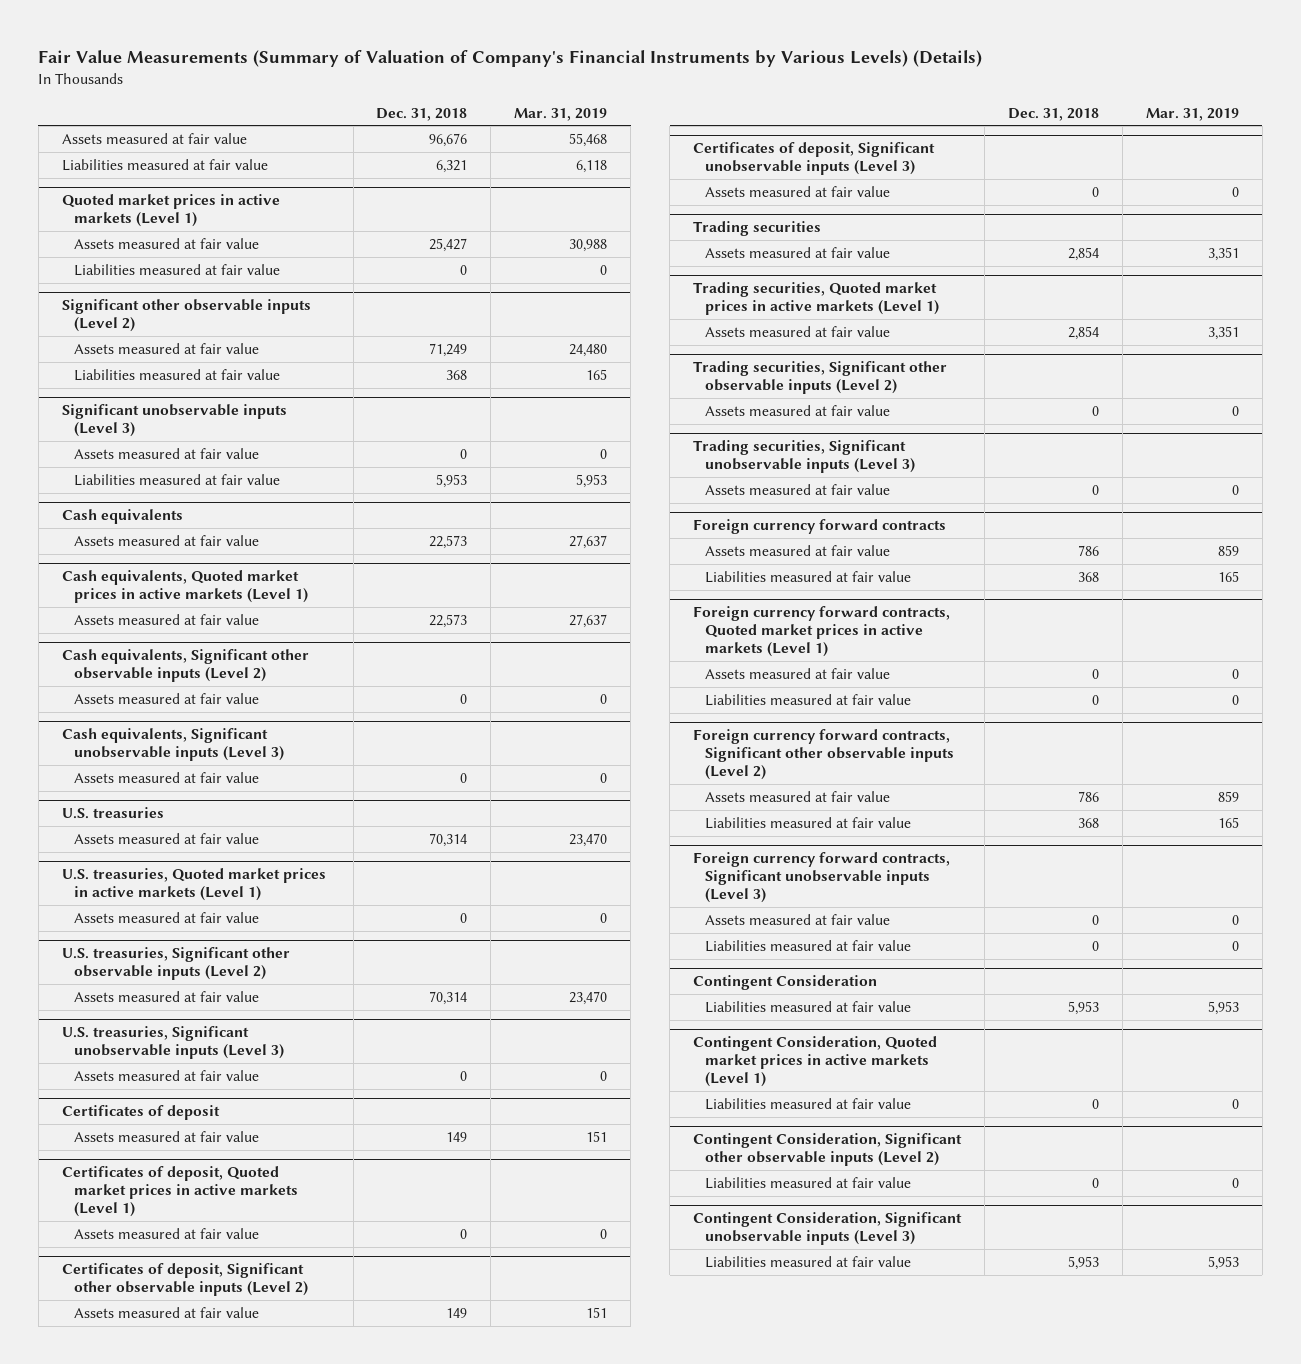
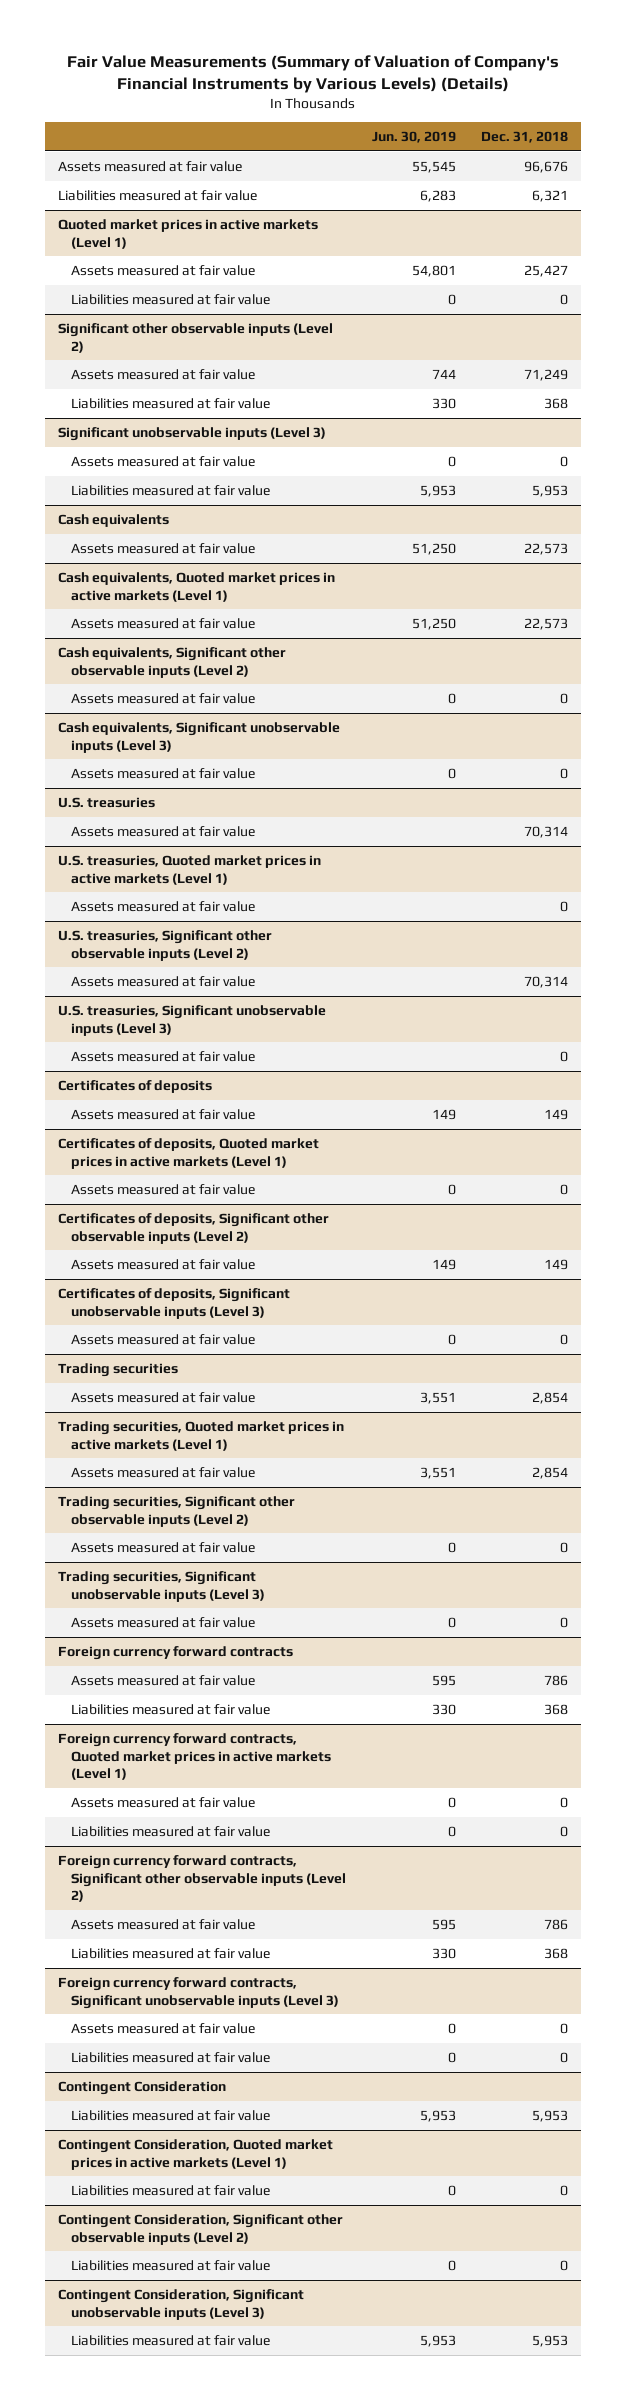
[514,107,608,121] Mar. 31, 2019 -> none
none -> [371,131,456,144] Jun. 30, 2019
[61,1105,220,1121] Certificates of deposit -> [57,1079,212,1093] Certificates of deposits
[61,1166,298,1218] Certificates of deposit, Quoted market prices in active markets (Level 1) -> [57,1137,319,1169] Certificates of deposits, Quoted market prices in active markets (Level 1)
[61,1263,308,1297] Certificates of deposit, Significant other observable inputs (Level 2) -> [57,1212,329,1244] Certificates of deposits, Significant other observable inputs (Level 2)
[693,142,936,176] Certificates of deposit, Significant unobservable inputs (Level 3) -> [57,1287,290,1319] Certificates of deposits, Significant unobservable inputs (Level 3)

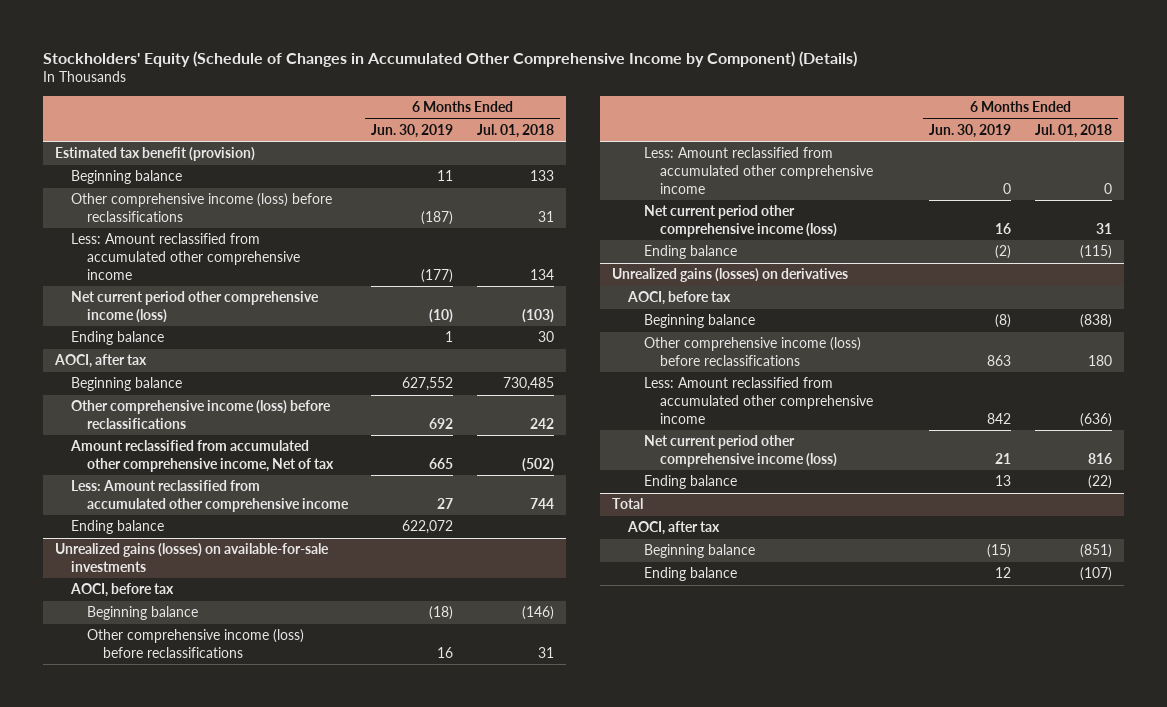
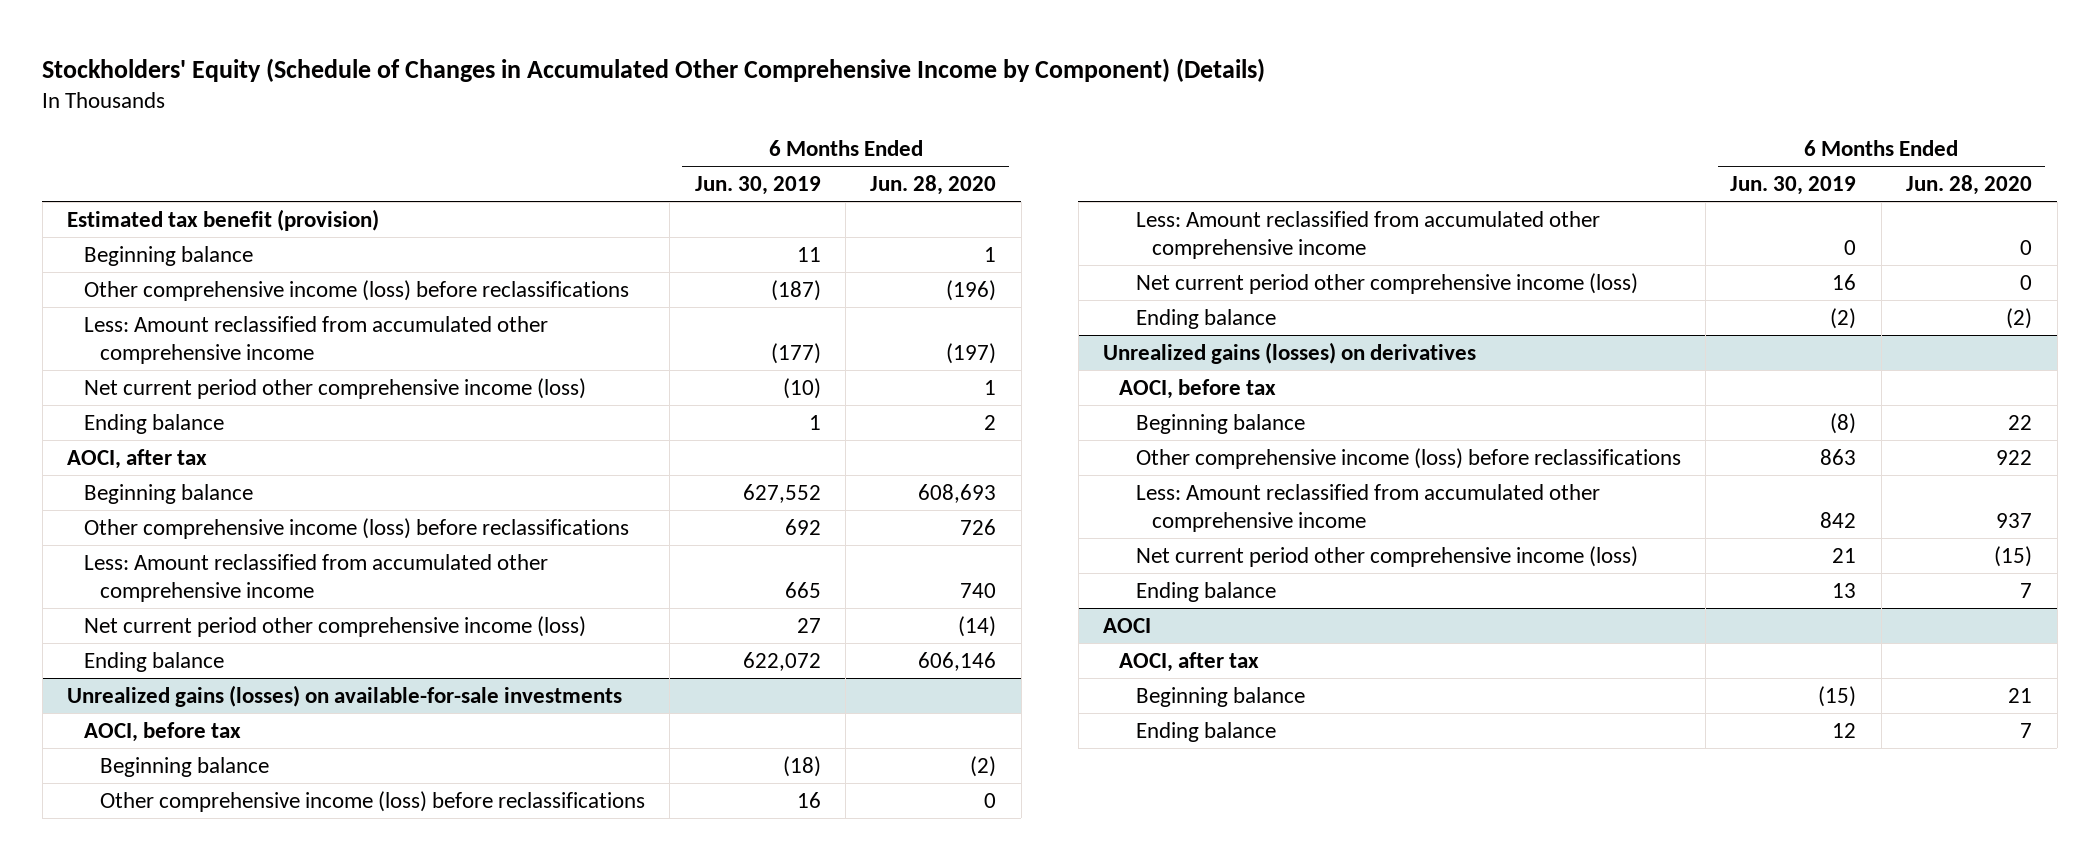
[477,123,555,138] Jul. 01, 2018 -> none
none -> [870,175,997,196] Jun. 28, 2020
[69,440,334,472] Amount reclassified from accumulated other comprehensive income, Net of tax -> [83,553,548,602] Less: Amount reclassified from accumulated other comprehensive income
[70,480,349,512] Less: Amount reclassified from accumulated other comprehensive income -> [83,615,586,637] Net current period other comprehensive income (loss)
[612,498,644,510] Total -> [1103,617,1152,633] AOCI

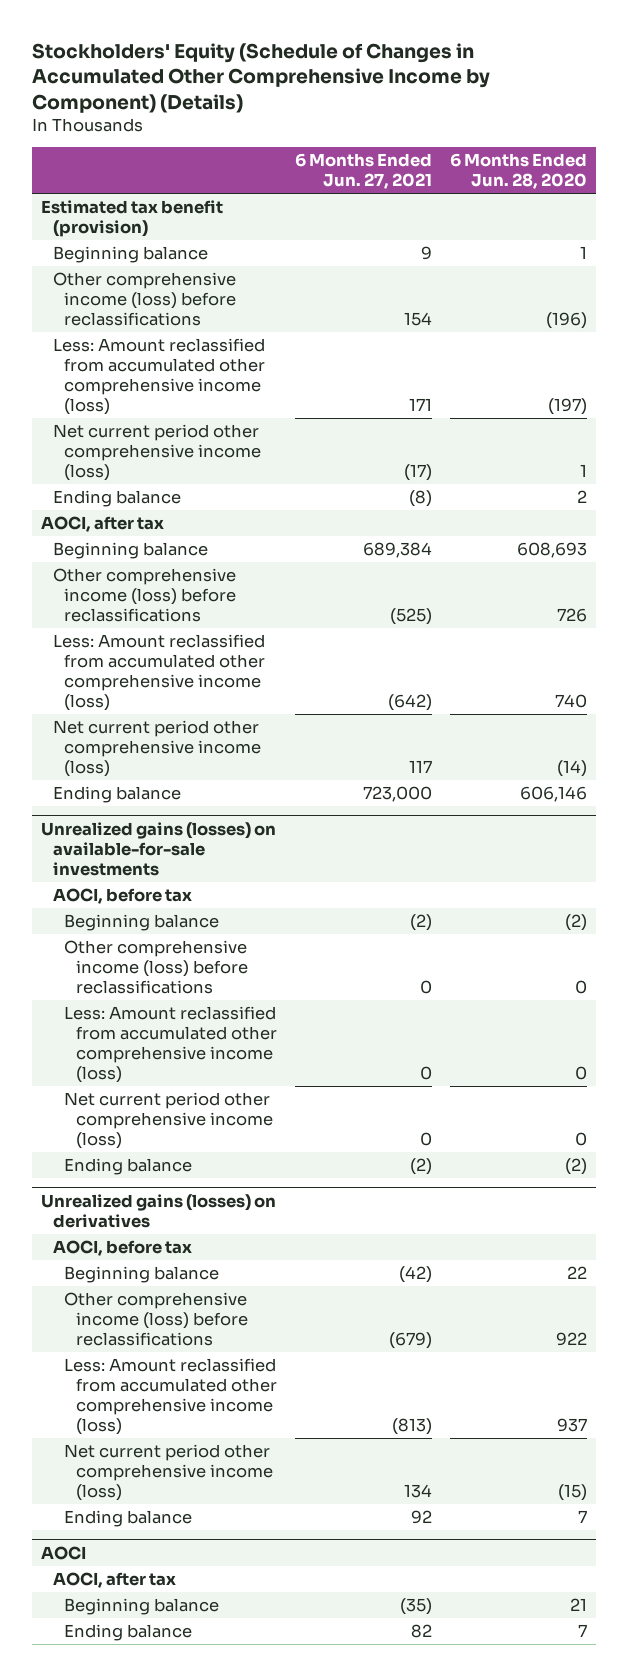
[694,176,821,196] Jun. 30, 2019 -> none
none -> [294,153,432,190] 6 Months Ended Jun. 27, 2021
[83,315,548,364] Less: Amount reclassified from accumulated other comprehensive income -> [52,338,266,415] Less: Amount reclassified from accumulated other comprehensive income (loss)
[83,553,548,602] Less: Amount reclassified from accumulated other comprehensive income -> [52,634,266,711] Less: Amount reclassified from accumulated other comprehensive income (loss)
[1135,210,1600,259] Less: Amount reclassified from accumulated other comprehensive income -> [64,1006,277,1083] Less: Amount reclassified from accumulated other comprehensive income (loss)
[1135,483,1600,532] Less: Amount reclassified from accumulated other comprehensive income -> [64,1358,277,1435] Less: Amount reclassified from accumulated other comprehensive income (loss)

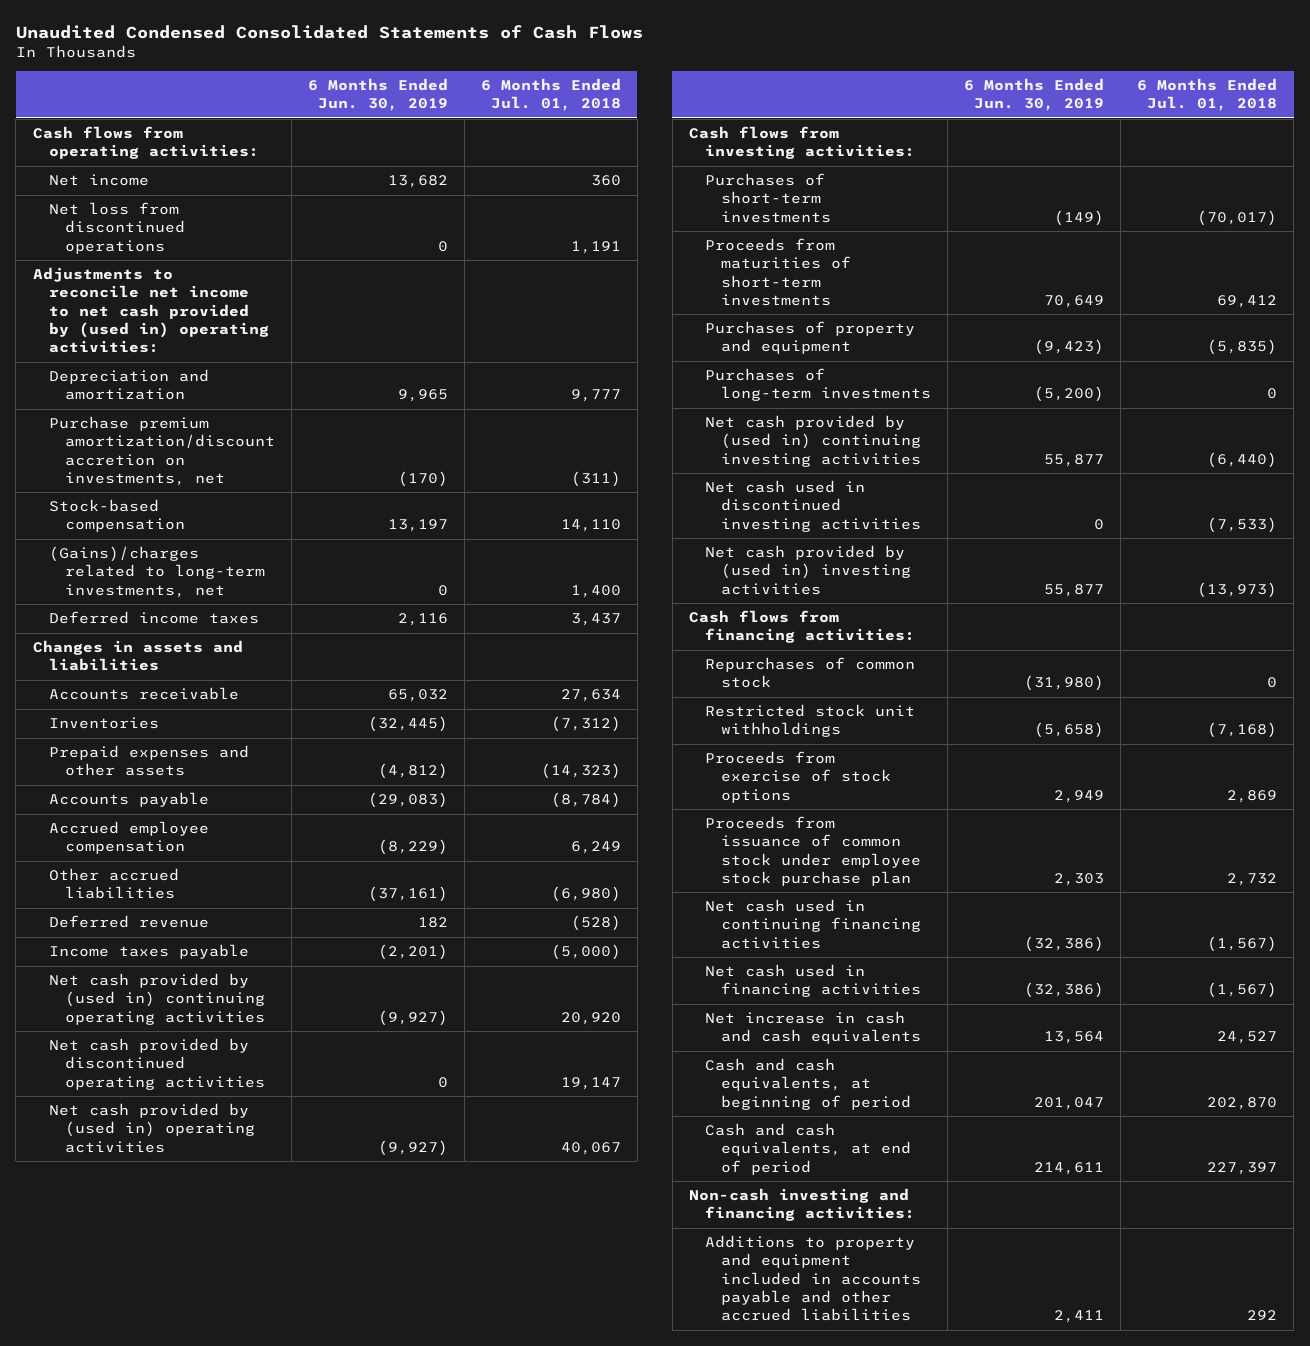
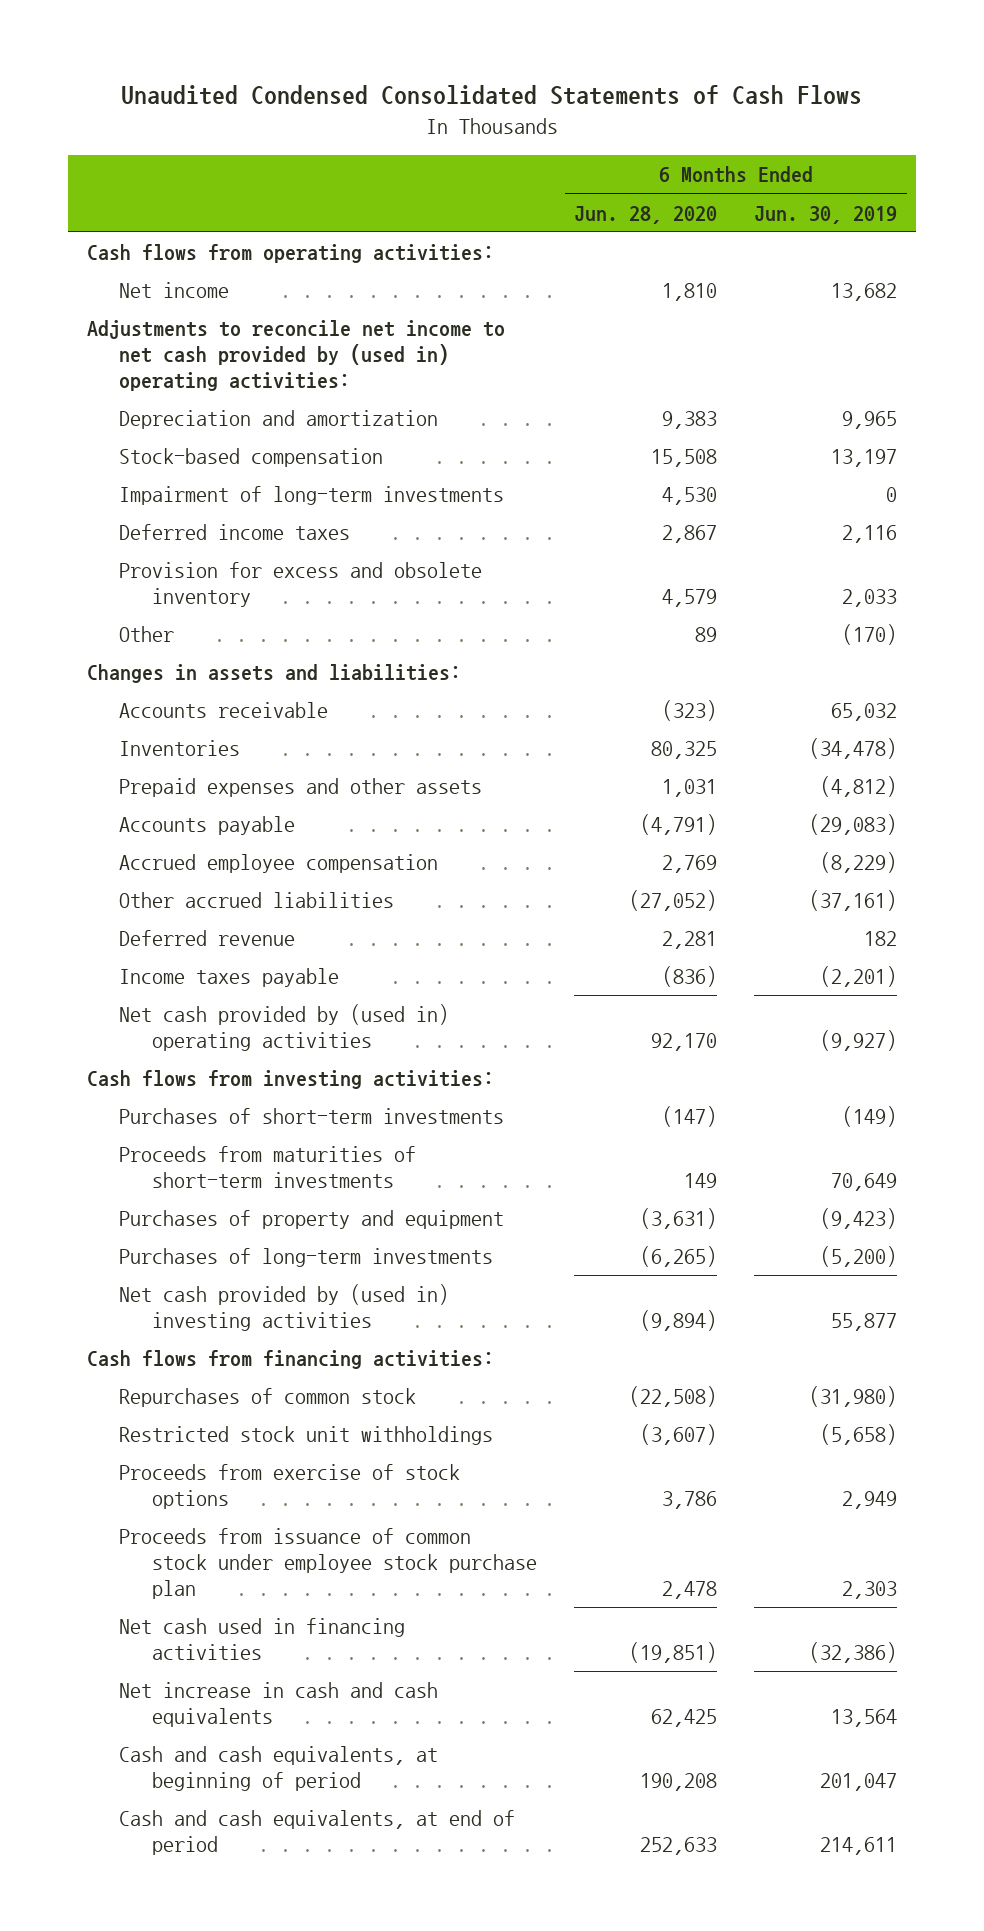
[480,77,621,112] 6 Months Ended Jul. 01, 2018 -> none
none -> [574,205,718,224] Jun. 28, 2020
[48,202,185,254] Net loss from discontinued operations -> none
[48,416,275,486] Purchase premium amortization/discount accretion on investments, net -> none
[48,546,265,598] (Gains)/charges related to long-term investments, net -> [119,486,505,506] Impairment of long-term investments
none -> [119,562,483,608] Provision for excess and obsolete inventory
none -> [119,626,175,643] Other
[32,640,243,672] Changes in assets and liabilities -> [86,664,461,684] Changes in assets and liabilities:
[367,716,448,733] (32,445) -> [809,738,898,760] (34,478)
[48,973,265,1025] Net cash provided by (used in) continuing operating activities -> none
[48,1038,265,1090] Net cash provided by discontinued operating activities -> none
[705,415,922,467] Net cash provided by (used in) continuing investing activities -> none
[705,480,922,532] Net cash used in discontinued investing activities -> none
[705,899,922,949] Net cash used in continuing financing activities -> none
[689,1188,916,1222] Non-cash investing and financing activities: -> none
[705,1235,922,1322] Additions to property and equipment included in accounts payable and other accrued liabilities -> none

